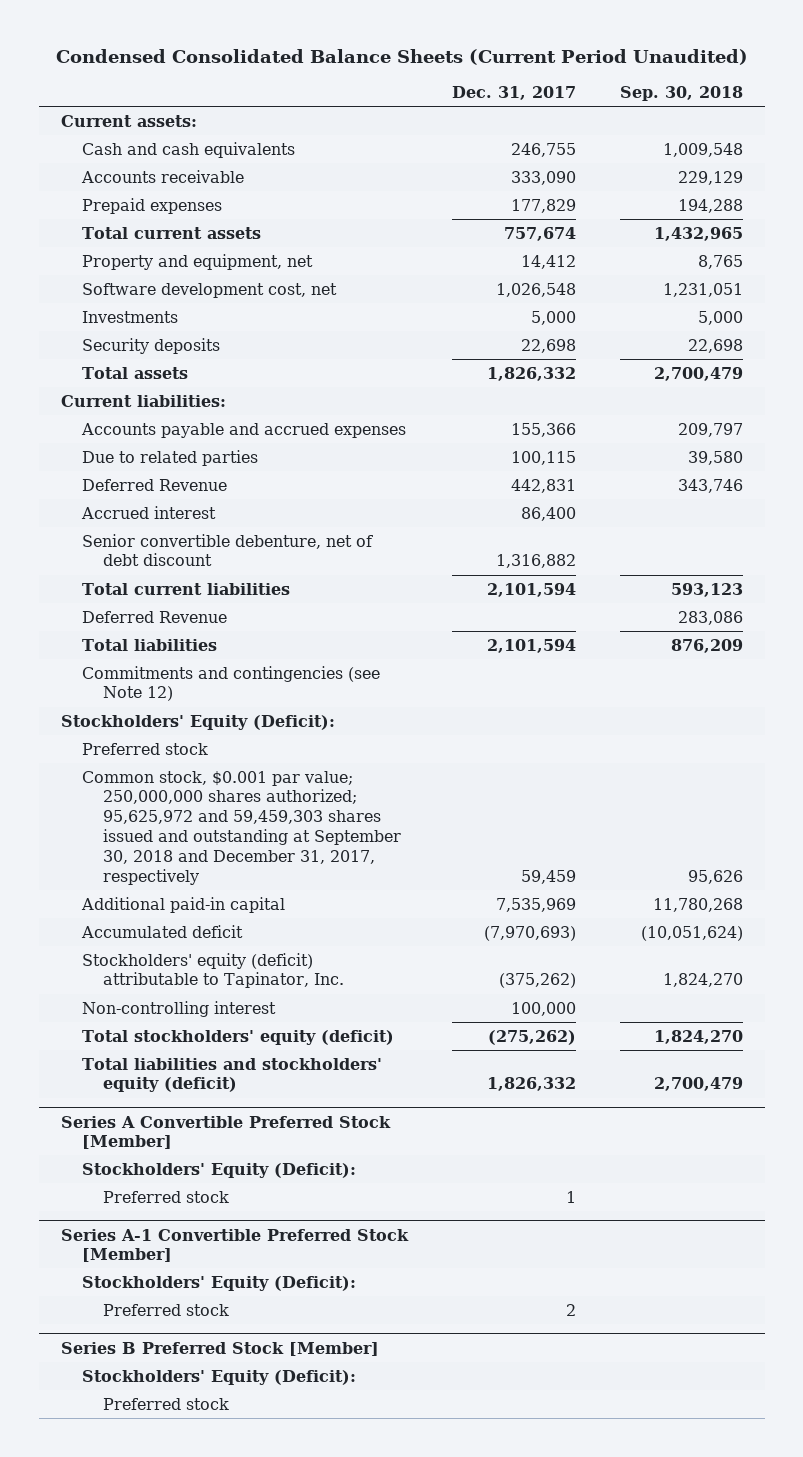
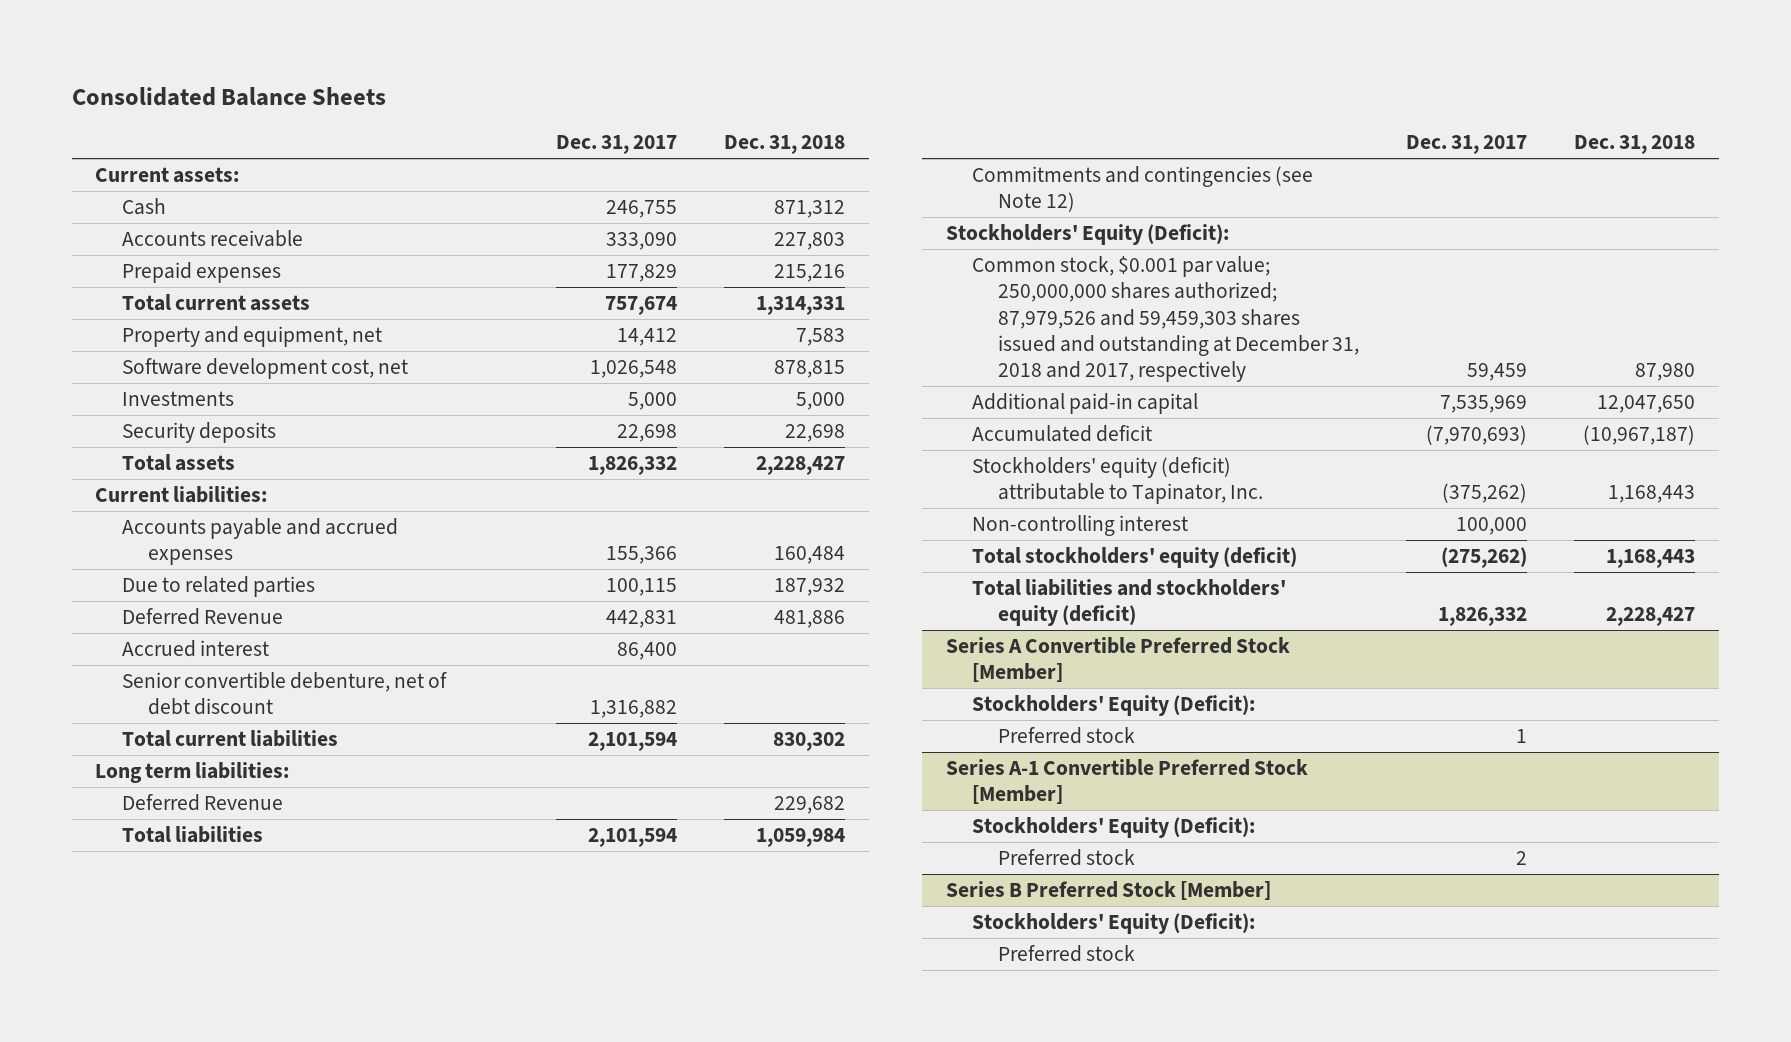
[55,48,748,65] Condensed Consolidated Balance Sheets (Current Period Unaudited) -> [71,87,386,107] Consolidated Balance Sheets
[619,86,743,102] Sep. 30, 2018 -> none
none -> [724,135,846,155] Dec. 31, 2018
[81,141,295,158] Cash and cash equivalents -> [121,197,166,215] Cash
none -> [95,761,290,783] Long term liabilities:
[81,742,208,755] Preferred stock -> none
[81,770,402,885] Common stock, $0.001 par value; 250,000,000 shares authorized; 95,625,972 and 59,459,303 shares issued and outstanding at September 30, 2018 and December 31, 2017, respectively -> [971,255,1360,383] Common stock, $0.001 par value; 250,000,000 shares authorized; 87,979,526 and 59,459,303 shares issued and outstanding at December 31, 2018 and 2017, respectively

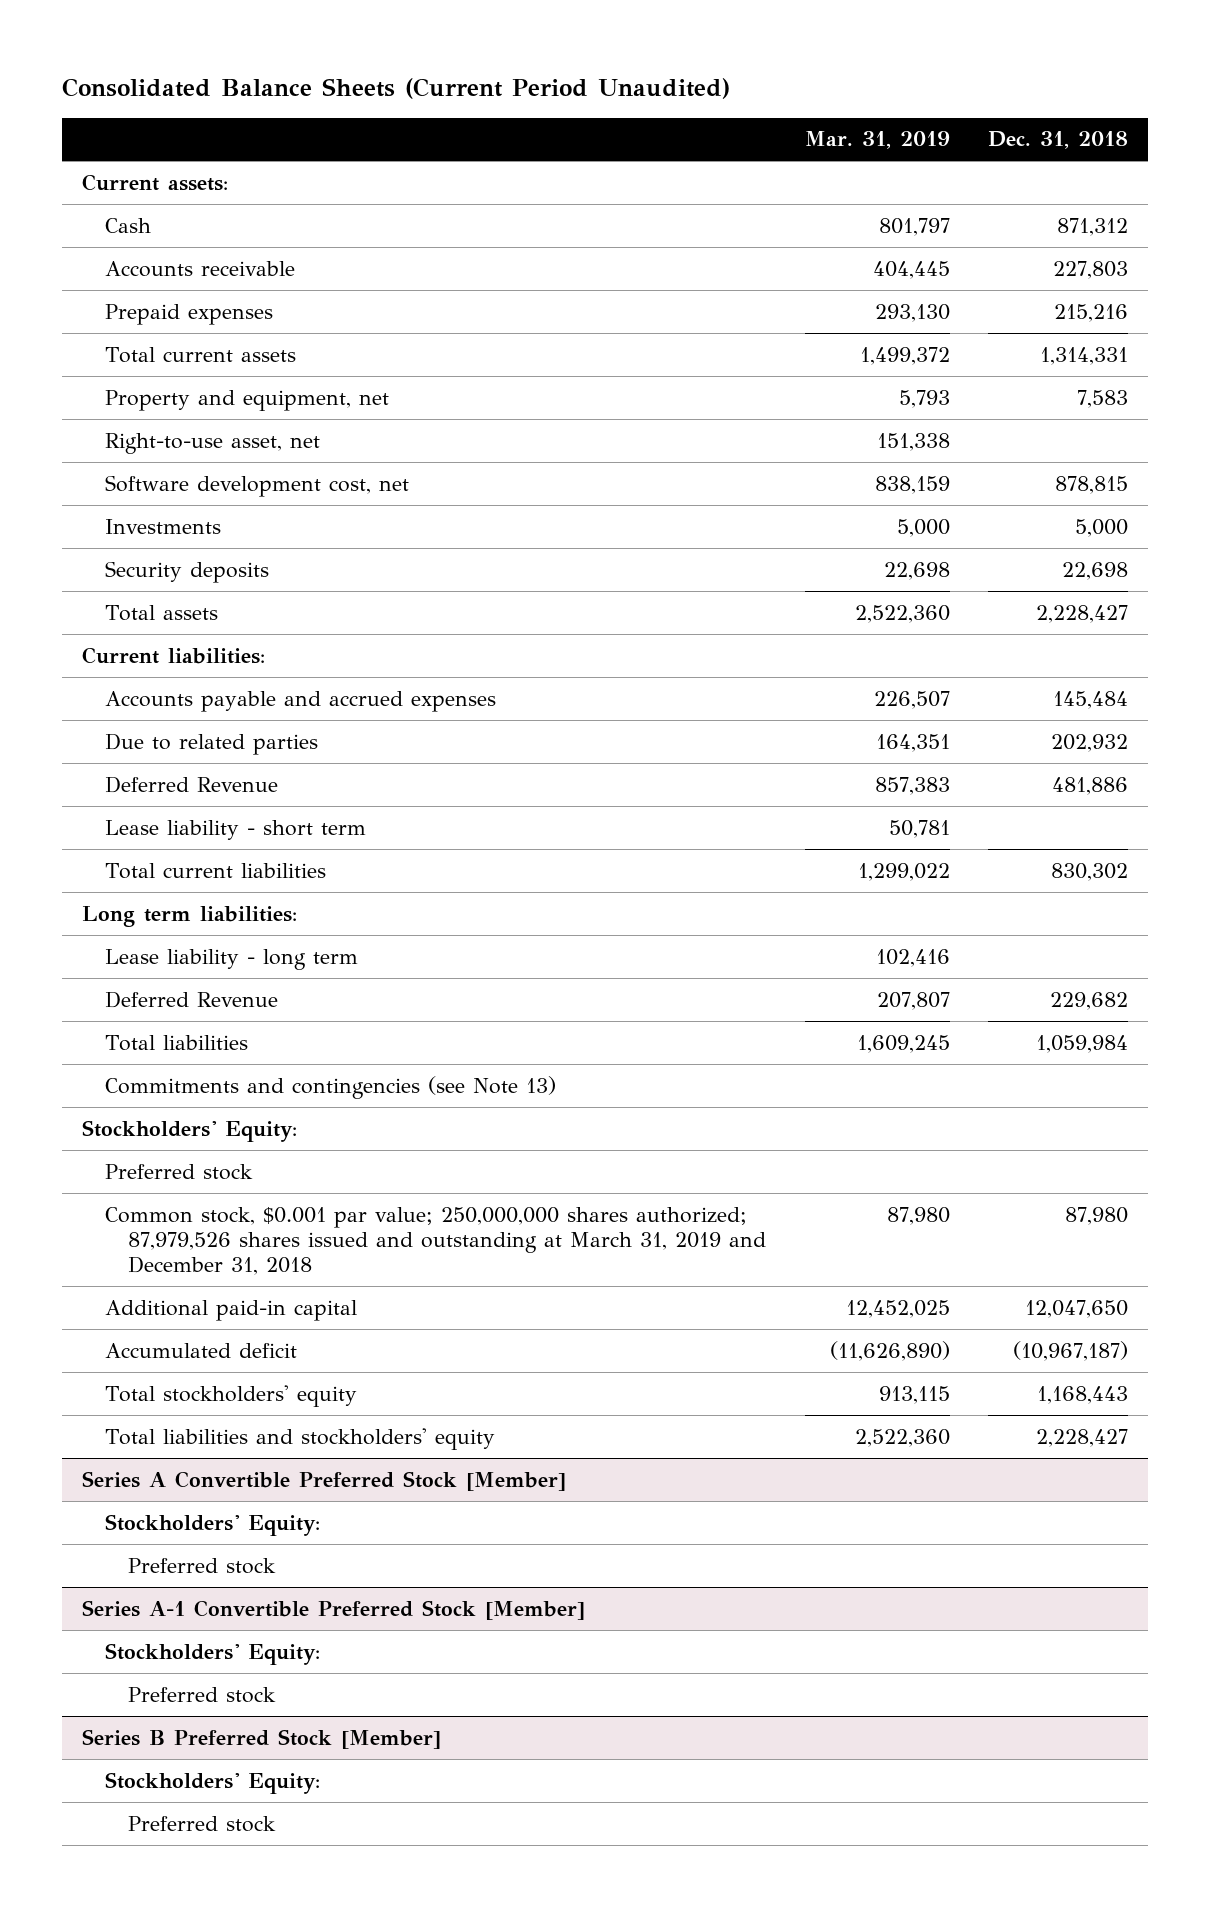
[71,87,386,107] Consolidated Balance Sheets -> [62,77,731,99] Consolidated Balance Sheets (Current Period Unaudited)
[556,135,678,155] Dec. 31, 2017 -> none
none -> [804,131,950,150] Mar. 31, 2019
none -> [104,432,320,454] Right-to-use asset, net
[774,546,846,565] 160,484 -> [1053,690,1129,709] 145,484
[774,577,846,596] 187,932 -> [1051,733,1129,752] 202,932
[121,639,269,657] Accrued interest -> none
[121,671,447,716] Senior convertible debenture, net of debt discount -> none
none -> [104,819,366,840] Lease liability - short term
none -> [104,948,358,970] Lease liability - long term
[971,165,1313,213] Commitments and contingencies (see Note 12) -> [104,1075,556,1099] Commitments and contingencies (see Note 13)
[945,223,1229,245] Stockholders' Equity (Deficit): -> [81,1119,297,1142] Stockholders' Equity:
none -> [104,1163,253,1180] Preferred stock
[971,255,1360,383] Common stock, $0.001 par value; 250,000,000 shares authorized; 87,979,526 and 59,459,303 shares issued and outstanding at December 31, 2018 and 2017, respectively -> [104,1206,766,1276] Common stock, $0.001 par value; 250,000,000 shares authorized; 87,979,526 shares issued and outstanding at March 31, 2019 and December 31, 2018
[971,456,1264,505] Stockholders' equity (deficit) attributable to Tapinator, Inc. -> none
[971,514,1188,536] Non-controlling interest -> none
[971,546,1297,568] Total stockholders' equity (deficit) -> [104,1384,357,1407] Total stockholders' equity
[971,578,1286,627] Total liabilities and stockholders' equity (deficit) -> [104,1427,495,1450] Total liabilities and stockholders' equity
[971,694,1255,716] Stockholders' Equity (Deficit): -> [104,1513,320,1536] Stockholders' Equity:
[971,816,1255,838] Stockholders' Equity (Deficit): -> [104,1642,320,1665] Stockholders' Equity:
[971,912,1255,934] Stockholders' Equity (Deficit): -> [104,1771,320,1794] Stockholders' Equity:

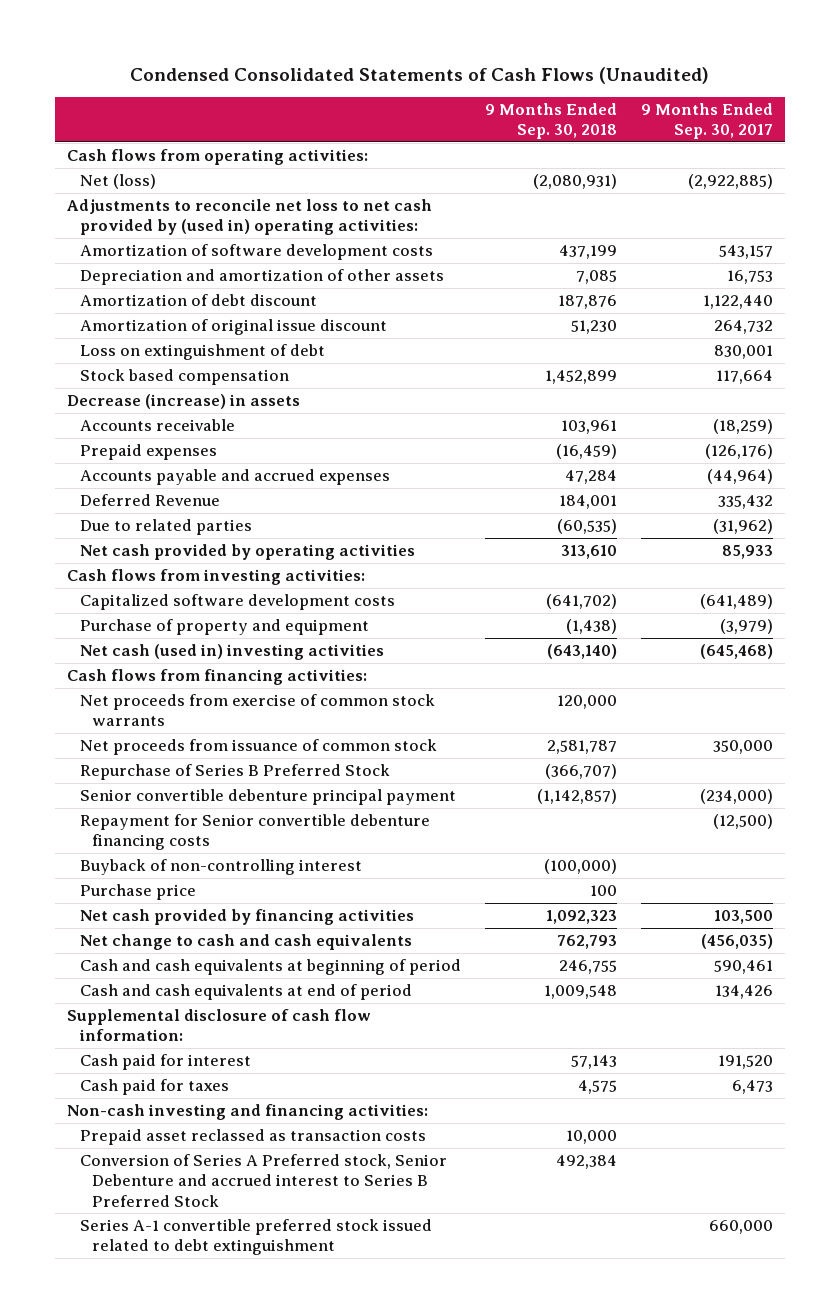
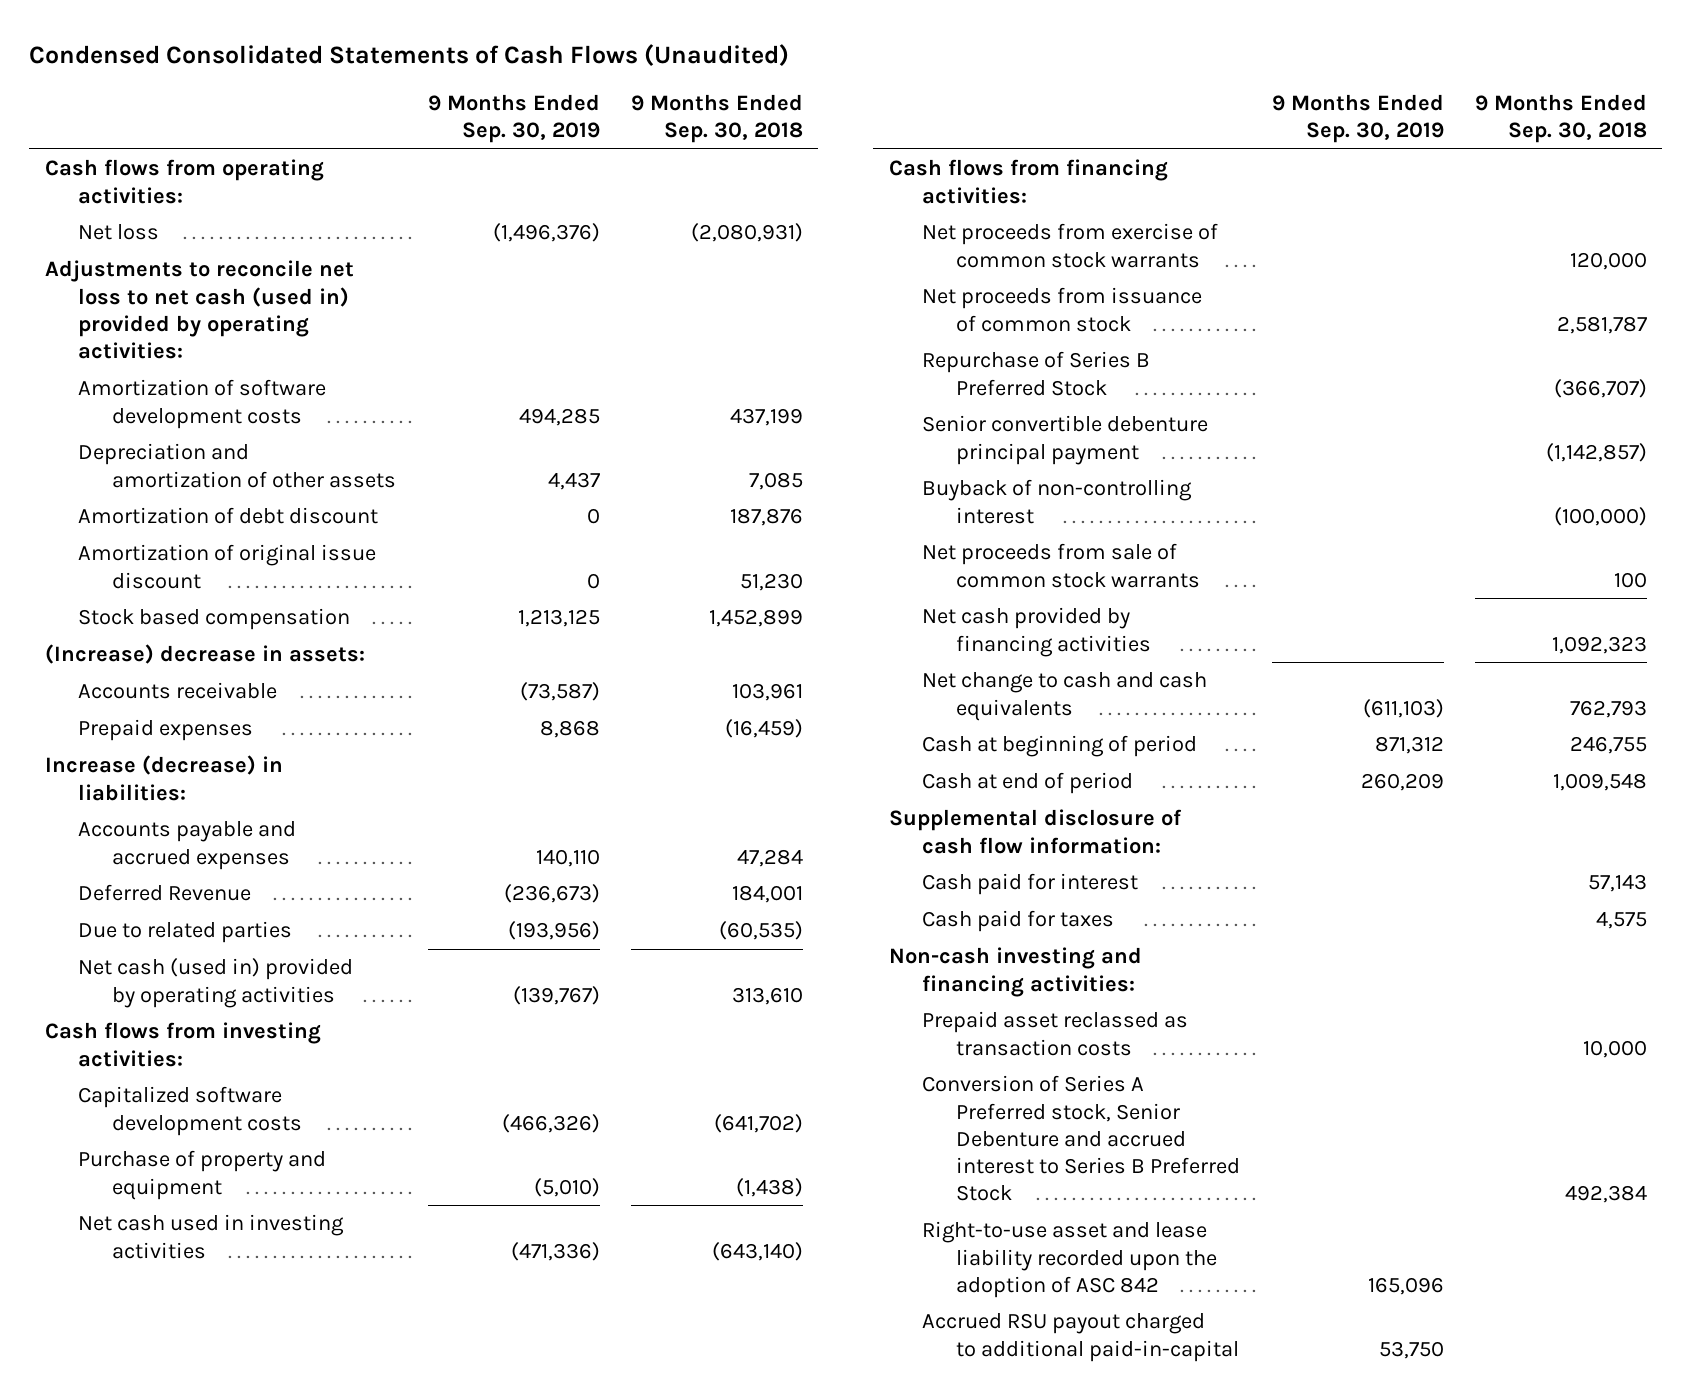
[641,102,774,140] 9 Months Ended Sep. 30, 2017 -> none
none -> [427,94,600,144] 9 Months Ended Sep. 30, 2019
[79,174,156,190] Net (loss) -> [78,224,160,241] Net loss
[67,199,433,236] Adjustments to reconcile net loss to net cash provided by (used in) operating activities: -> [44,260,354,360] Adjustments to reconcile net loss to net cash (used in) provided by operating activities:
[79,344,325,361] Loss on extinguishment of debt -> none
[67,394,301,410] Decrease (increase) in assets -> [44,644,365,665] (Increase) decrease in assets:
none -> [44,755,283,801] Increase (decrease) in liabilities:
[79,544,415,561] Net cash provided by operating activities -> [78,958,354,1008] Net cash (used in) provided by operating activities
[79,644,384,661] Net cash (used in) investing activities -> [78,1214,345,1259] Net cash used in investing activities
[79,814,430,851] Repayment for Senior convertible debenture financing costs -> none
[79,884,196,901] Purchase price -> [922,543,1201,588] Net proceeds from sale of common stock warrants
[79,959,461,976] Cash and cash equivalents at beginning of period -> [922,735,1198,758] Cash at beginning of period
[79,984,412,1001] Cash and cash equivalents at end of period -> [922,772,1134,795] Cash at end of period
[79,1219,432,1256] Series A-1 convertible preferred stock issued related to debt extinguishment -> none
none -> [922,1221,1218,1298] Right-to-use asset and lease liability recorded upon the adoption of ASC 842
none -> [922,1313,1240,1362] Accrued RSU payout charged to additional paid-in-capital

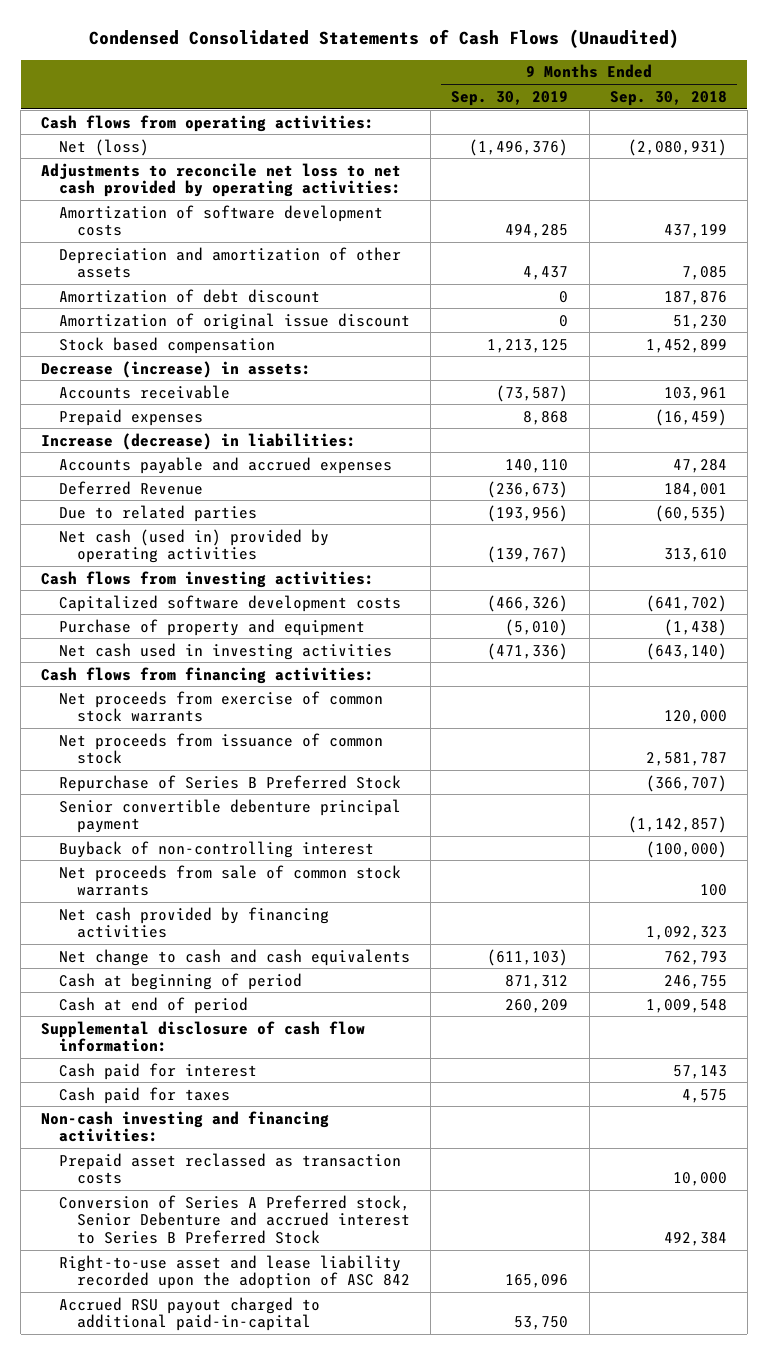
[78,224,160,241] Net loss -> [59,138,150,156] Net (loss)
[44,260,354,360] Adjustments to reconcile net loss to net cash (used in) provided by operating activities: -> [41,162,402,198] Adjustments to reconcile net loss to net cash provided by operating activities:
[44,644,365,665] (Increase) decrease in assets: -> [41,360,312,378] Decrease (increase) in assets:

